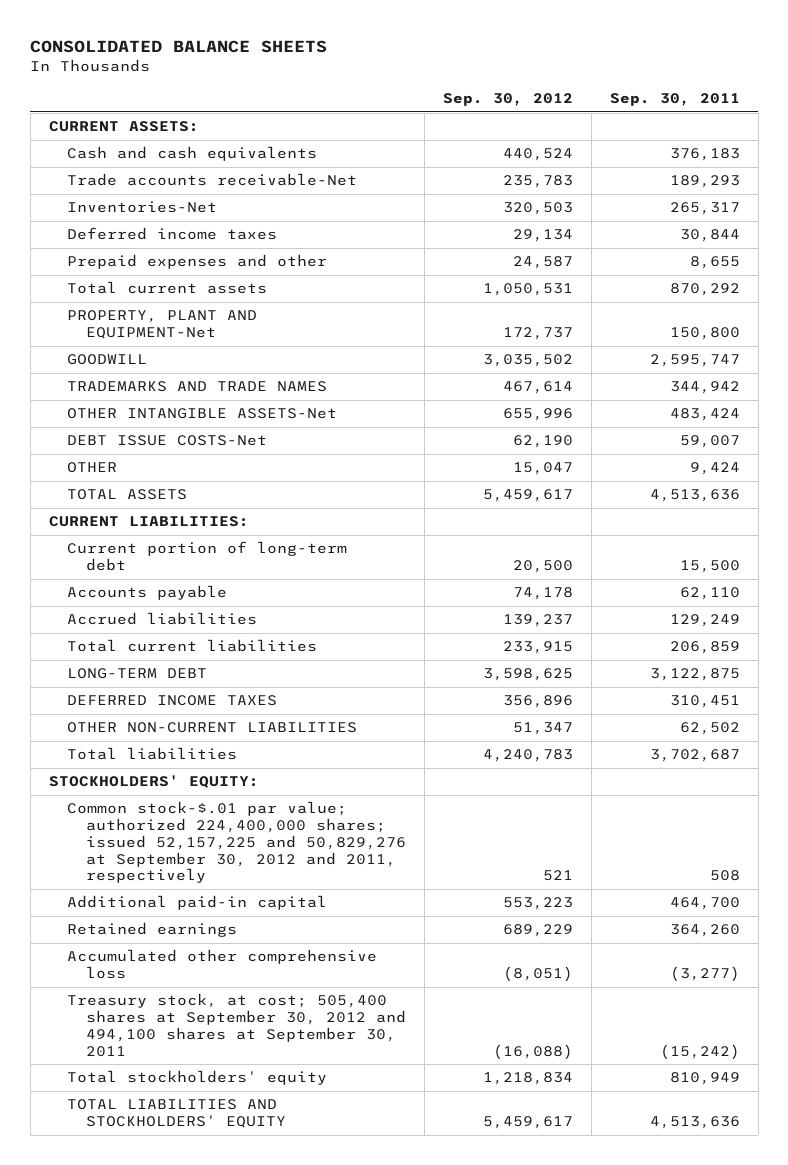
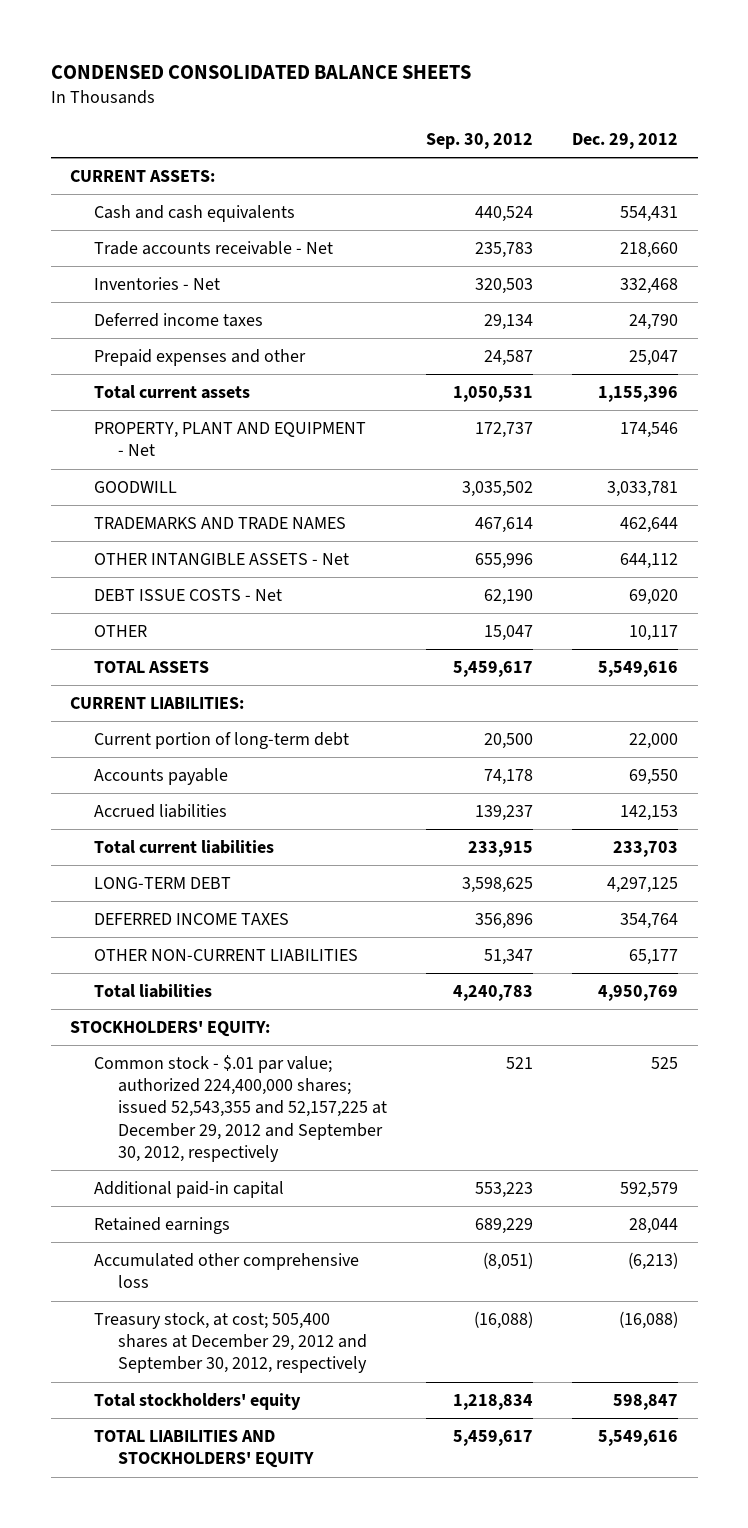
[30,39,328,53] CONSOLIDATED BALANCE SHEETS -> [50,64,471,79] CONDENSED CONSOLIDATED BALANCE SHEETS
[609,92,740,106] Sep. 30, 2011 -> none
none -> [572,133,679,150] Dec. 29, 2012
[67,173,358,187] Trade accounts receivable-Net -> [94,241,334,256] Trade accounts receivable - Net
[67,201,218,214] Inventories-Net -> [94,277,221,291] Inventories - Net
[67,310,258,340] PROPERTY, PLANT AND EQUIPMENT-Net -> [94,422,367,457] PROPERTY, PLANT AND EQUIPMENT - Net
[67,408,338,420] OTHER INTANGIBLE ASSETS-Net -> [94,553,350,566] OTHER INTANGIBLE ASSETS - Net
[67,435,268,447] DEBT ISSUE COSTS-Net -> [94,589,283,602] DEBT ISSUE COSTS - Net
[67,801,406,884] Common stock-$.01 par value; authorized 224,400,000 shares; issued 52,157,225 and 50,829,276 at September 30, 2012 and 2011, respectively -> [94,1055,388,1162] Common stock - $.01 par value; authorized 224,400,000 shares; issued 52,543,355 and 52,157,225 at December 29, 2012 and September 30, 2012, respectively
[67,993,406,1057] Treasury stock, at cost; 505,400 shares at September 30, 2012 and 494,100 shares at September 30, 2011 -> [94,1312,368,1374] Treasury stock, at cost; 505,400 shares at December 29, 2012 and September 30, 2012, respectively

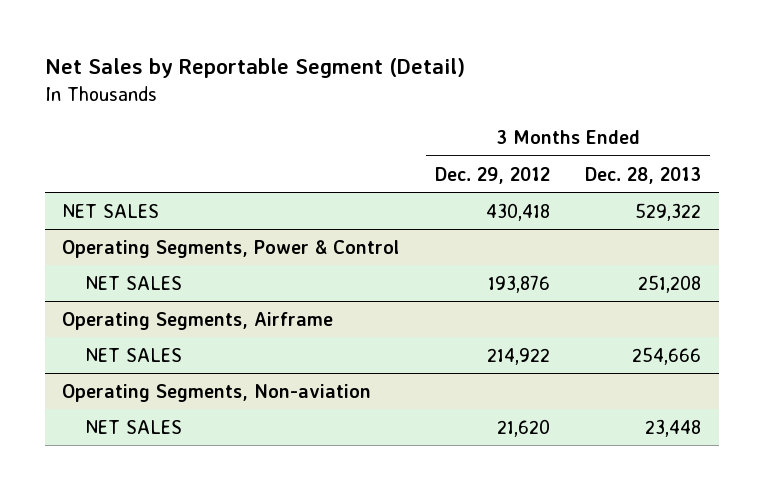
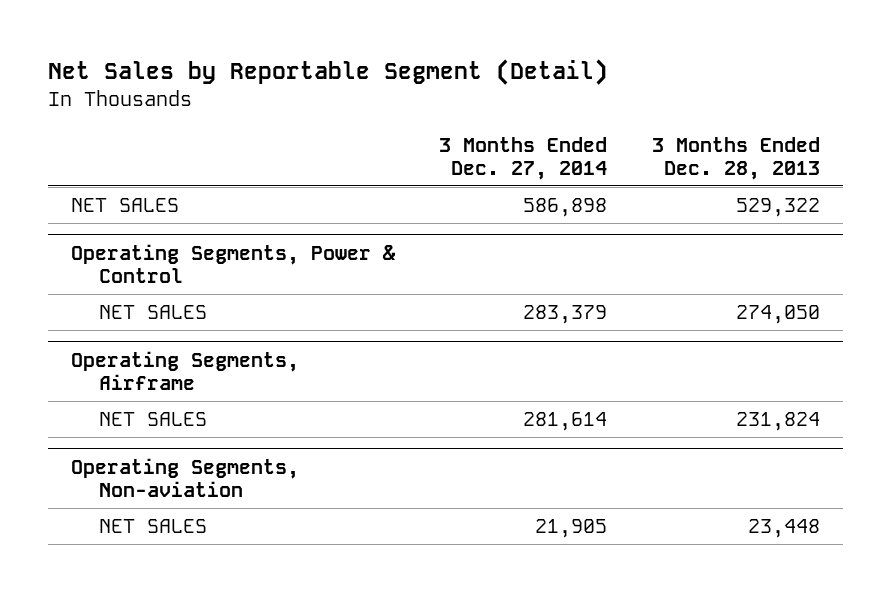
[434,166,550,184] Dec. 29, 2012 -> none
none -> [439,136,608,180] 3 Months Ended Dec. 27, 2014
[638,274,702,293] 251,208 -> [736,305,821,325] 274,050
[632,346,702,365] 254,666 -> [736,412,821,432] 231,824

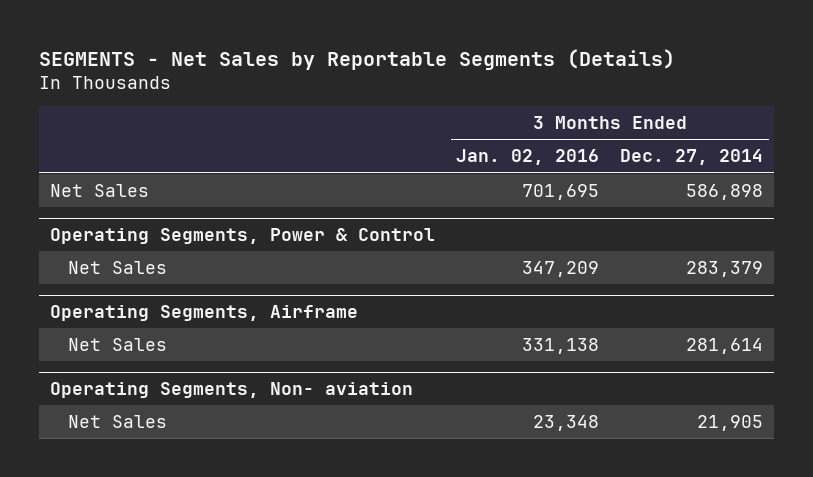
[48,59,609,86] Net Sales by Reportable Segment (Detail) -> [38,48,675,70] SEGMENTS - Net Sales by Reportable Segments (Details)
[652,136,821,180] 3 Months Ended Dec. 28, 2013 -> none
none -> [455,149,599,166] Jan. 02, 2016
[70,198,179,213] NET SALES -> [49,183,149,197] Net Sales
[99,305,208,320] NET SALES -> [67,260,167,274] Net Sales
[99,412,208,427] NET SALES -> [67,337,167,351] Net Sales
[70,457,299,497] Operating Segments, Non-aviation -> [49,381,413,398] Operating Segments, Non- aviation
[99,519,208,534] NET SALES -> [67,414,167,428] Net Sales

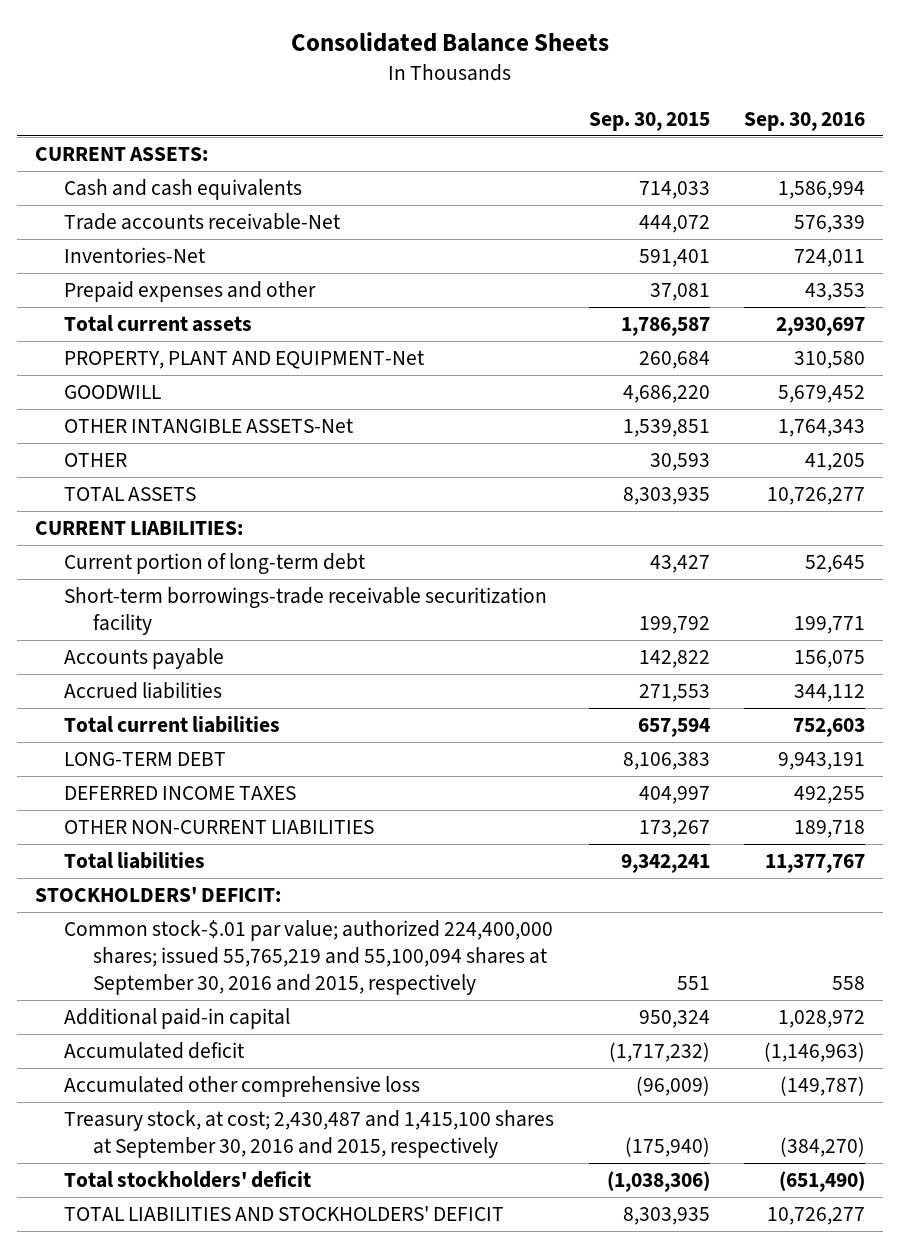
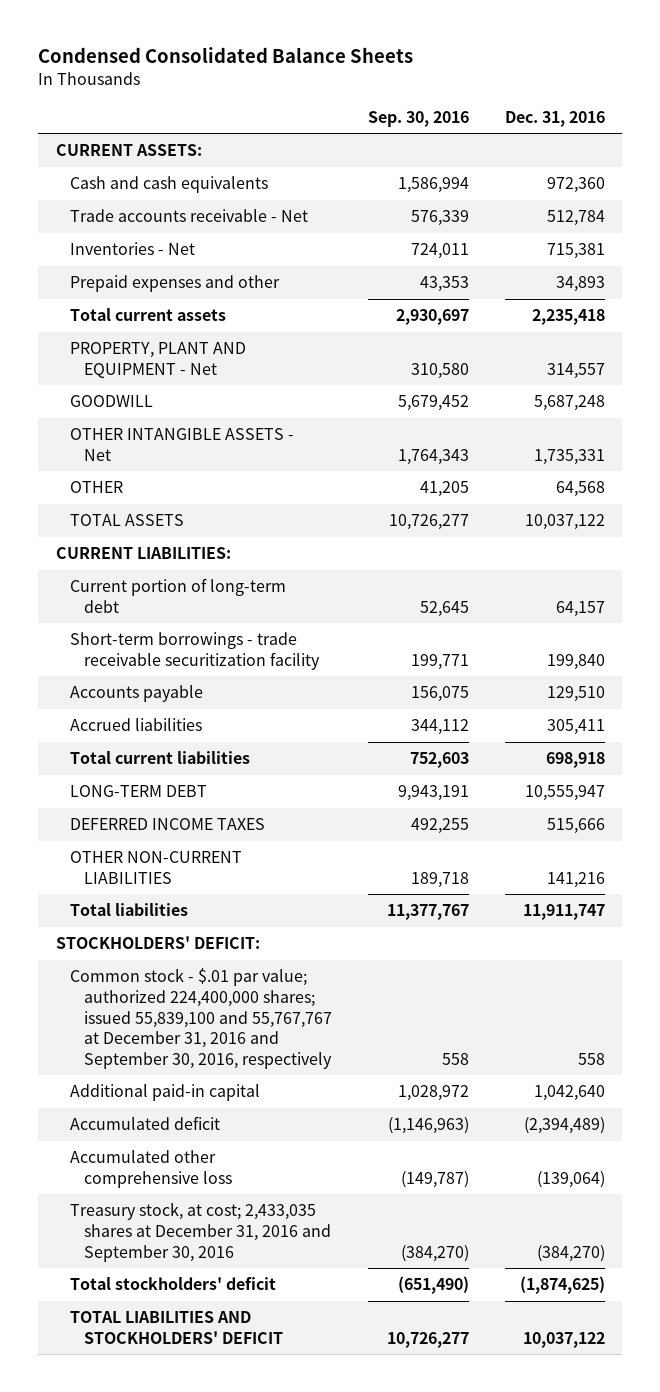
[290,31,609,52] Consolidated Balance Sheets -> [37,46,413,63] Condensed Consolidated Balance Sheets
[588,111,710,131] Sep. 30, 2015 -> none
none -> [504,110,605,127] Dec. 31, 2016
[63,213,340,231] Trade accounts receivable-Net -> [69,209,308,223] Trade accounts receivable - Net
[63,247,205,264] Inventories-Net -> [69,242,195,256] Inventories - Net
[63,350,424,370] PROPERTY, PLANT AND EQUIPMENT-Net -> [69,342,246,378] PROPERTY, PLANT AND EQUIPMENT - Net
[63,418,353,434] OTHER INTANGIBLE ASSETS-Net -> [69,428,294,461] OTHER INTANGIBLE ASSETS - Net
[63,587,547,636] Short-term borrowings-trade receivable securitization facility -> [69,632,321,670] Short-term borrowings - trade receivable securitization facility
[63,920,553,996] Common stock-$.01 par value; authorized 224,400,000 shares; issued 55,765,219 and 55,100,094 shares at September 30, 2016 and 2015, respectively -> [69,968,333,1069] Common stock - $.01 par value; authorized 224,400,000 shares; issued 55,839,100 and 55,767,767 at December 31, 2016 and September 30, 2016, respectively
[63,1110,554,1159] Treasury stock, at cost; 2,430,487 and 1,415,100 shares at September 30, 2016 and 2015, respectively -> [69,1202,332,1262] Treasury stock, at cost; 2,433,035 shares at December 31, 2016 and September 30, 2016

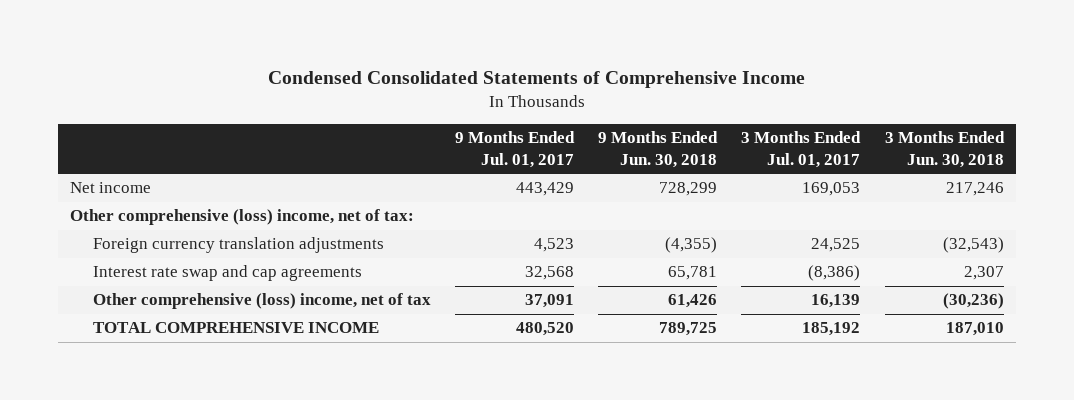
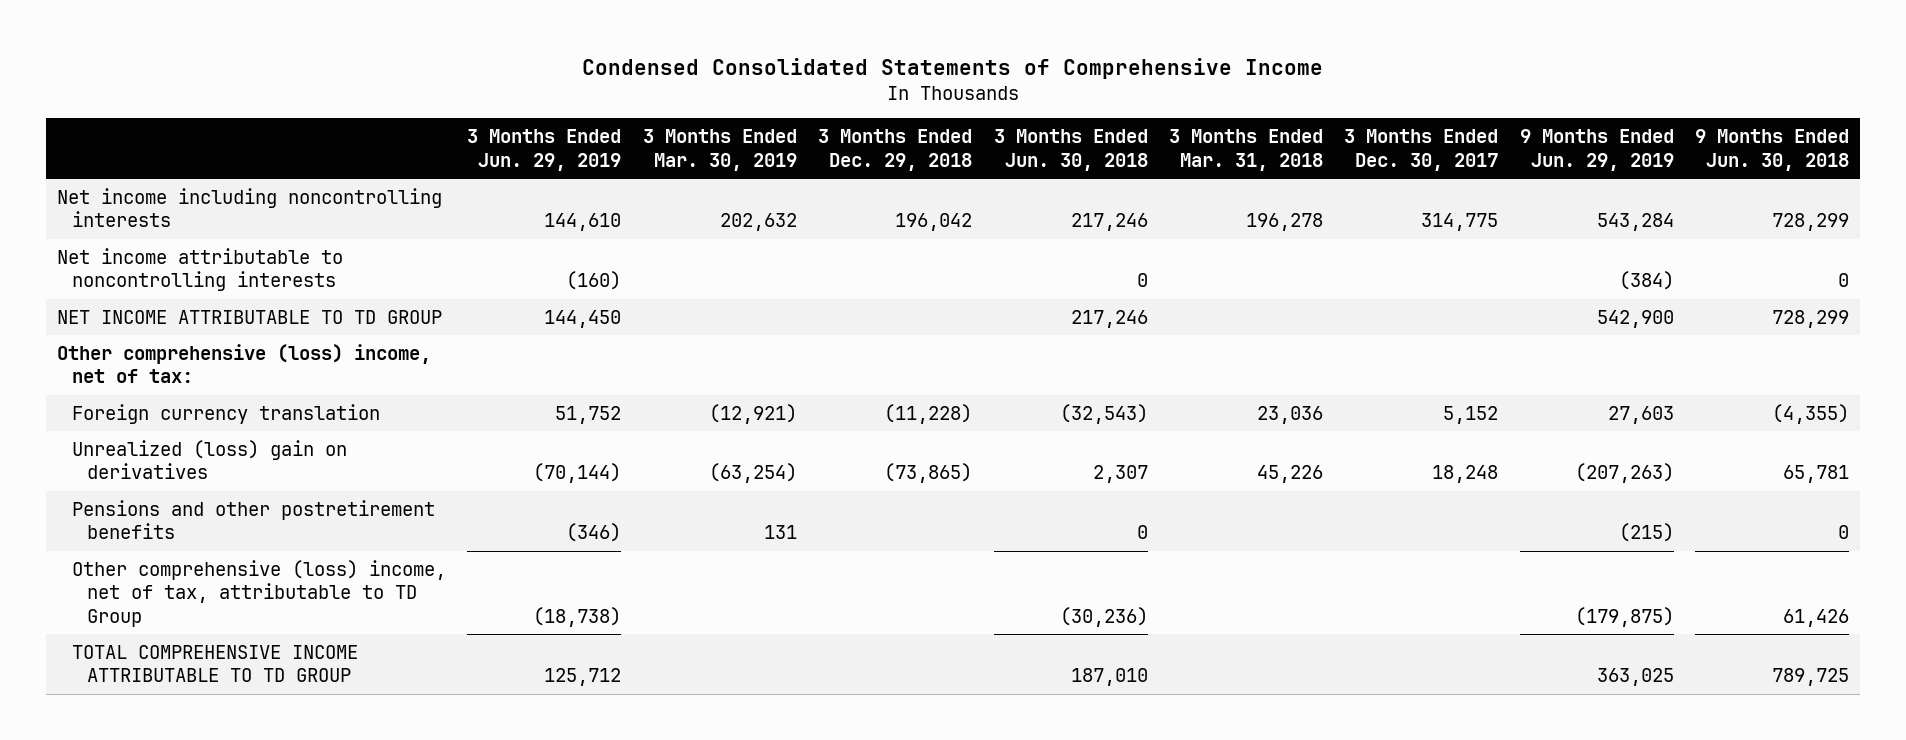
[454,131,575,168] 9 Months Ended Jul. 01, 2017 -> none
[741,131,862,168] 3 Months Ended Jul. 01, 2017 -> none
none -> [467,129,622,171] 3 Months Ended Jun. 29, 2019
none -> [642,129,797,171] 3 Months Ended Mar. 30, 2019
none -> [818,129,973,171] 3 Months Ended Dec. 29, 2018
none -> [1169,129,1324,171] 3 Months Ended Mar. 31, 2018
none -> [1344,129,1499,171] 3 Months Ended Dec. 30, 2017
none -> [1519,129,1674,171] 9 Months Ended Jun. 29, 2019
none -> [57,187,443,228] Net income including noncontrolling interests
none -> [57,247,344,292] Net income attributable to noncontrolling interests
[70,182,152,194] Net income -> [57,309,443,324] NET INCOME ATTRIBUTABLE TO TD GROUP
[92,237,384,254] Foreign currency translation adjustments -> [72,403,381,424] Foreign currency translation
[92,265,362,282] Interest rate swap and cap agreements -> [72,439,348,480] Unrealized (loss) gain on derivatives
none -> [72,499,436,540] Pensions and other postretirement benefits
[92,293,431,310] Other comprehensive (loss) income, net of tax -> [72,559,447,627] Other comprehensive (loss) income, net of tax, attributable to TD Group
[92,322,379,334] TOTAL COMPREHENSIVE INCOME -> [72,644,359,683] TOTAL COMPREHENSIVE INCOME ATTRIBUTABLE TO TD GROUP

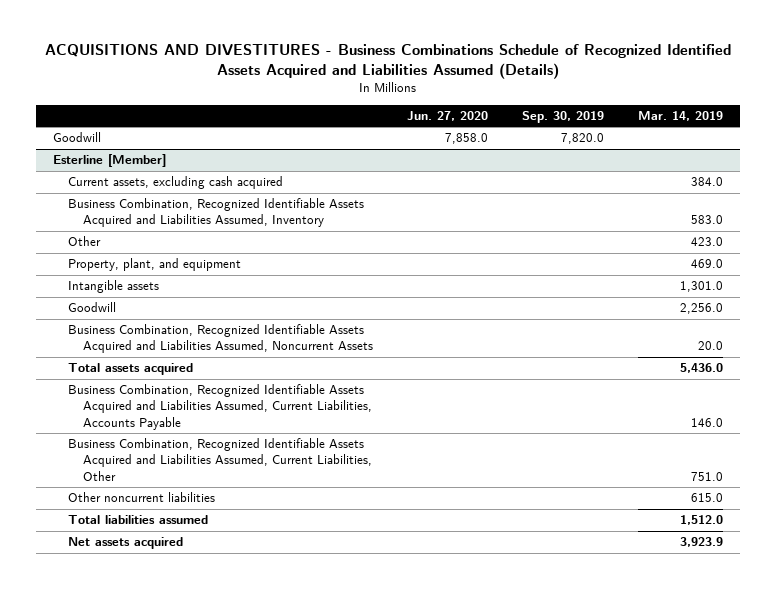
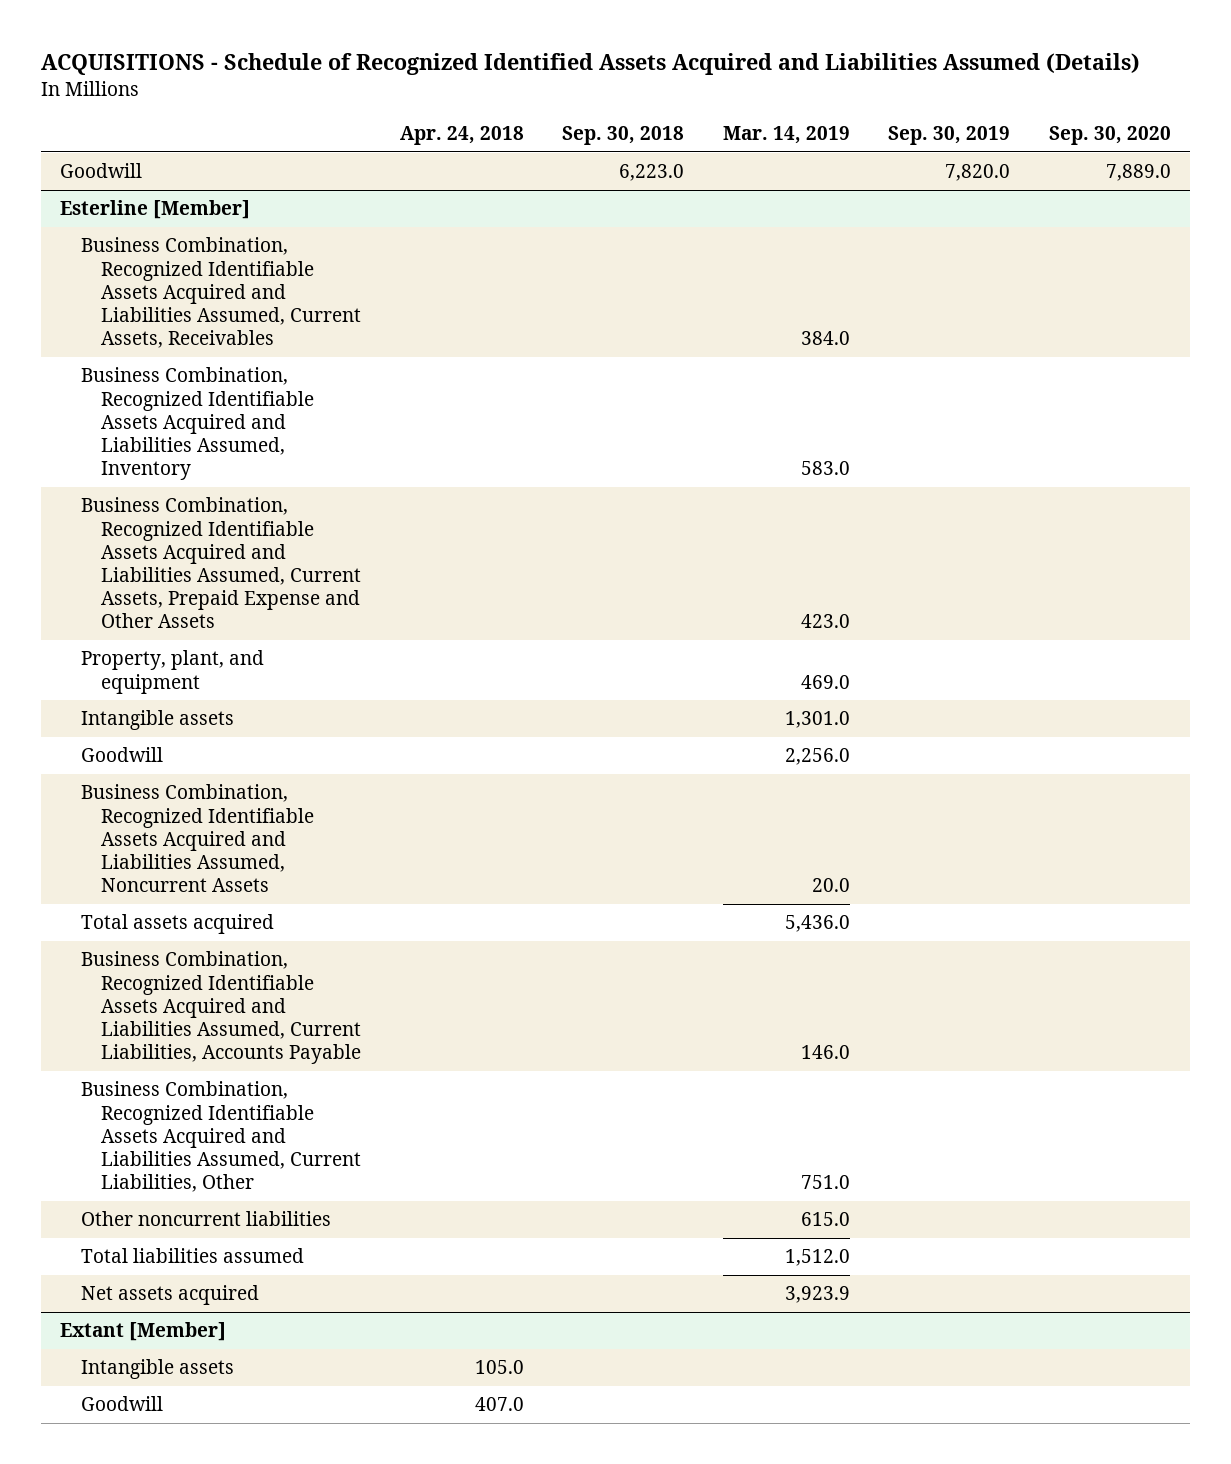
[44,44,731,79] ACQUISITIONS AND DIVESTITURES - Business Combinations Schedule of Recognized Identified Assets Acquired and Liabilities Assumed (Details) -> [40,53,1140,76] ACQUISITIONS - Schedule of Recognized Identified Assets Acquired and Liabilities Assumed (Details)
[406,110,488,121] Jun. 27, 2020 -> none
none -> [399,126,524,146] Apr. 24, 2018
none -> [562,126,685,146] Sep. 30, 2018
none -> [1048,126,1171,146] Sep. 30, 2020
[67,176,283,190] Current assets, excluding cash acquired -> [80,237,362,349] Business Combination, Recognized Identifiable Assets Acquired and Liabilities Assumed, Current Assets, Receivables
[67,236,101,247] Other -> [80,497,362,629] Business Combination, Recognized Identifiable Assets Acquired and Liabilities Assumed, Current Assets, Prepaid Expense and Other Assets
none -> [60,1322,227,1342] Extant [Member]
none -> [80,1359,234,1380] Intangible assets
none -> [80,1396,163,1412] Goodwill

